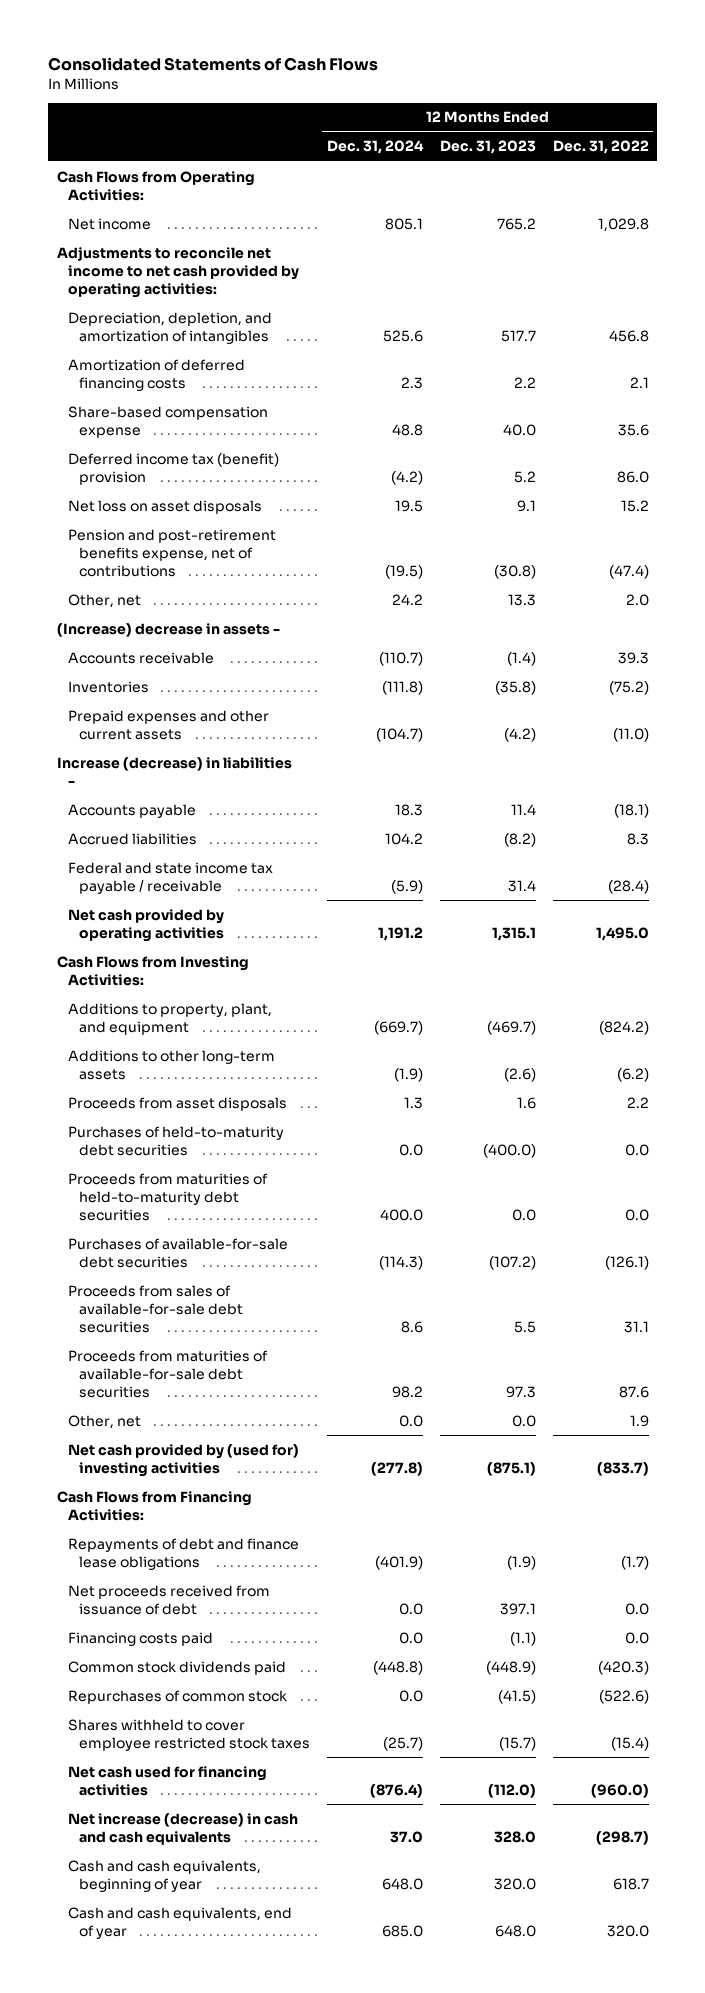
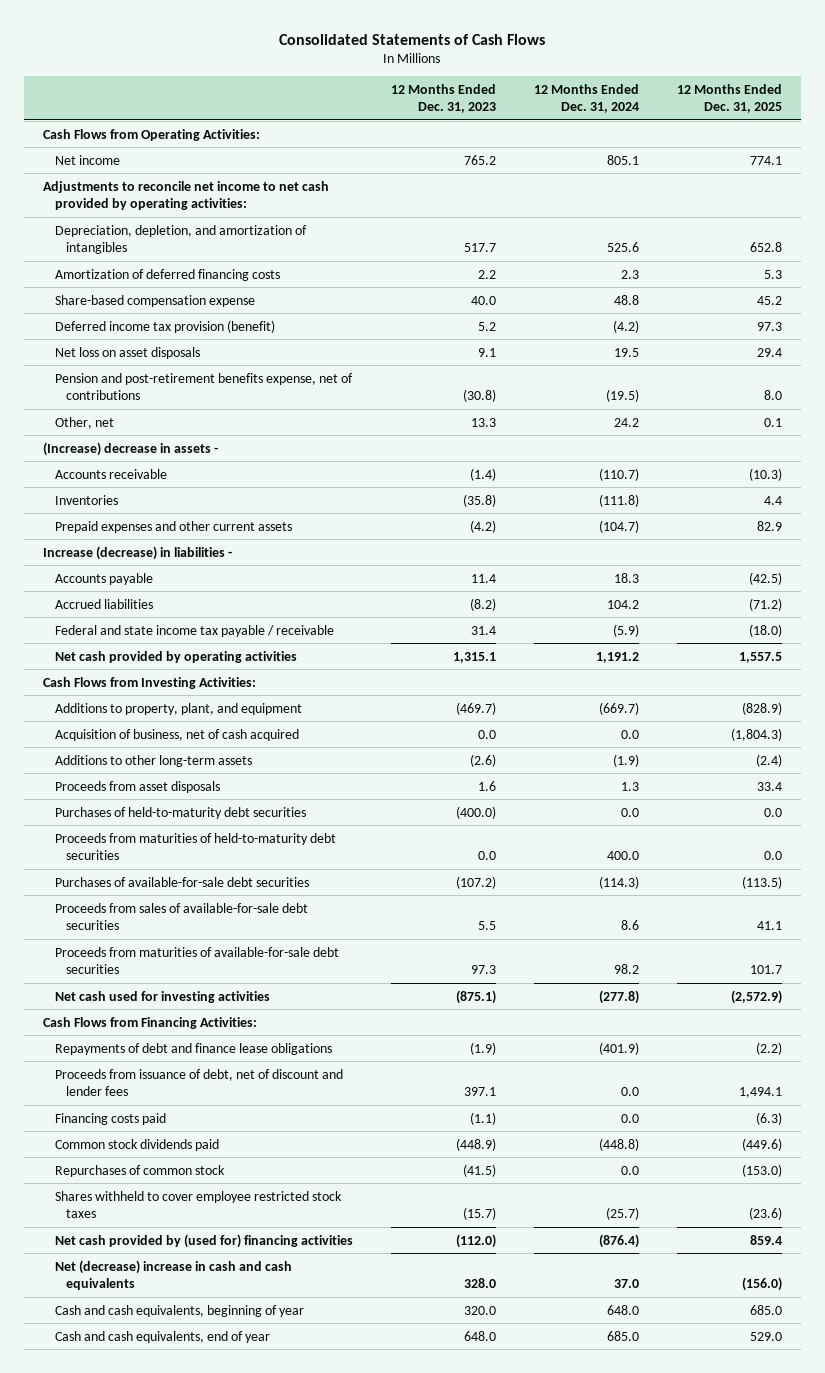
[552,140,649,155] Dec. 31, 2022 -> none
none -> [676,83,782,113] 12 Months Ended Dec. 31, 2025
[67,452,279,485] Deferred income tax (benefit) provision -> [54,319,275,333] Deferred income tax provision (benefit)
none -> [54,728,299,741] Acquisition of business, net of cash acquired
[67,1414,141,1429] Other, net -> none
[67,1443,299,1477] Net cash provided by (used for) investing activities -> [54,990,270,1003] Net cash used for investing activities
[67,1584,270,1615] Net proceeds received from issuance of debt -> [54,1068,343,1096] Proceeds from issuance of debt, net of discount and lender fees
[67,1765,267,1796] Net cash used for financing activities -> [54,1233,353,1248] Net cash provided by (used for) financing activities
[67,1812,298,1845] Net increase (decrease) in cash and cash equivalents -> [54,1259,292,1290] Net (decrease) increase in cash and cash equivalents

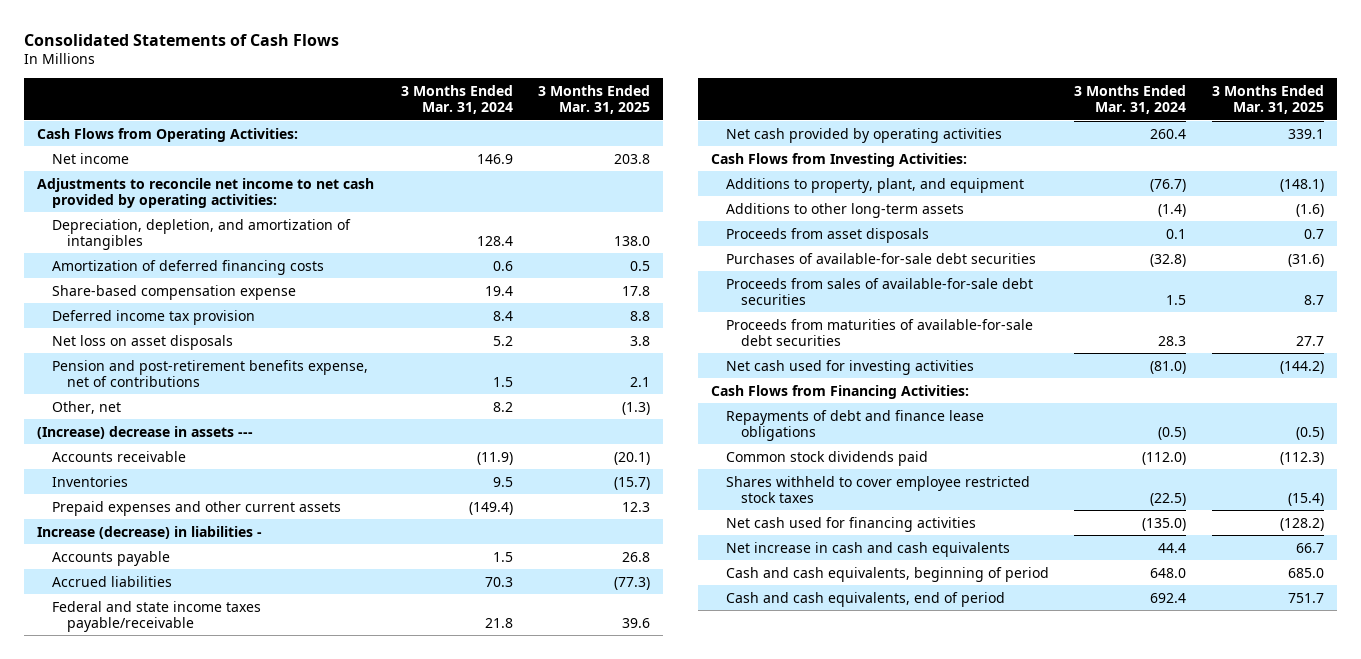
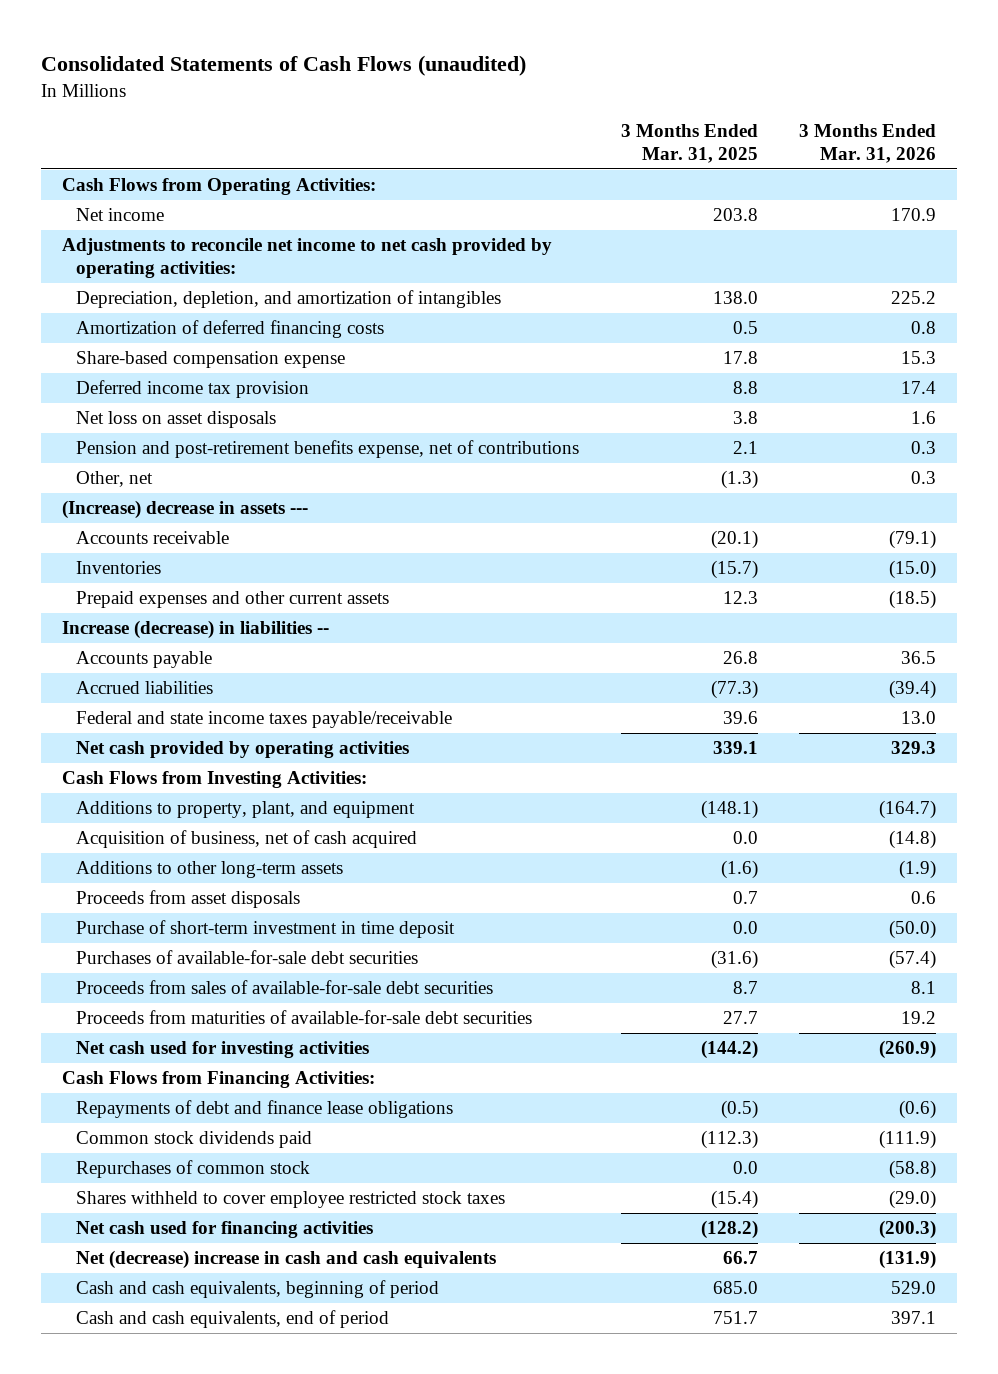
[23,33,339,46] Consolidated Statements of Cash Flows -> [41,55,527,77] Consolidated Statements of Cash Flows (unaudited)
[400,85,513,115] 3 Months Ended Mar. 31, 2024 -> none
none -> [798,124,936,164] 3 Months Ended Mar. 31, 2026
[36,525,262,539] Increase (decrease) in liabilities - -> [62,620,330,640] Increase (decrease) in liabilities --
none -> [76,830,418,849] Acquisition of business, net of cash acquired
none -> [76,920,456,939] Purchase of short-term investment in time deposit
none -> [76,1160,311,1179] Repurchases of common stock
[725,541,1010,557] Net increase in cash and cash equivalents -> [76,1250,497,1270] Net (decrease) increase in cash and cash equivalents

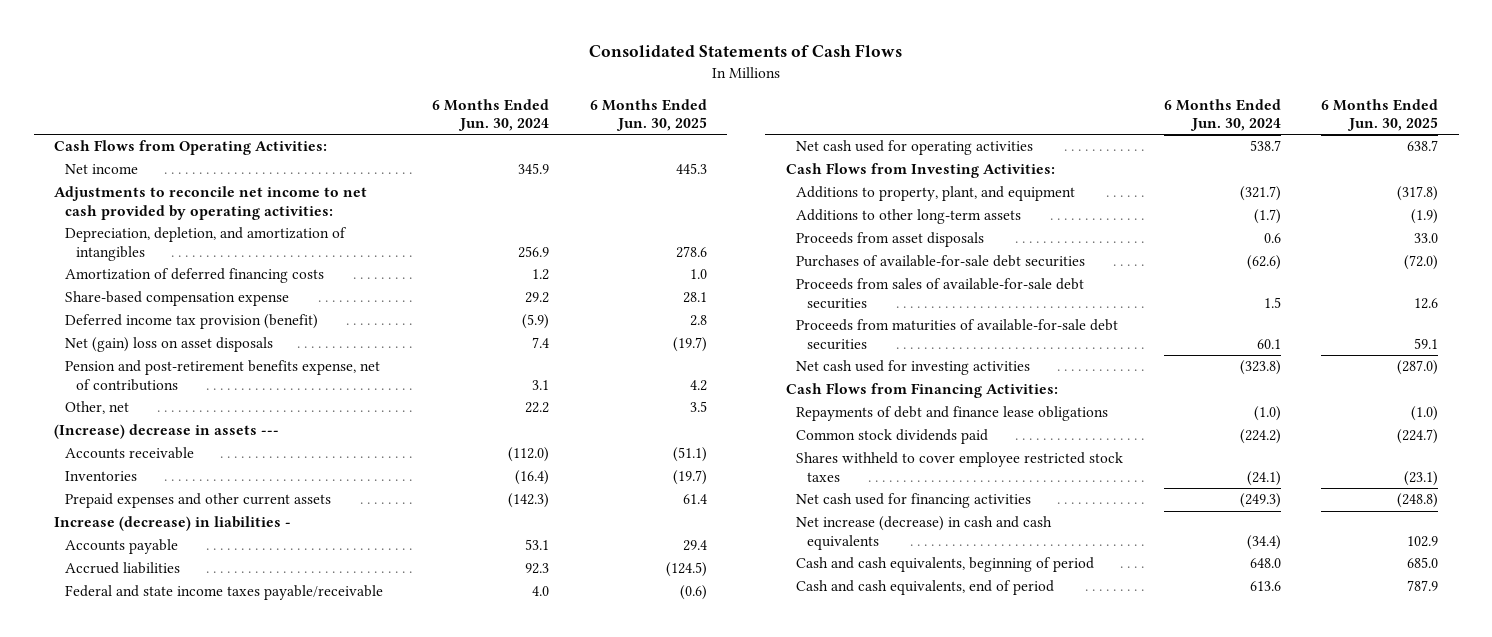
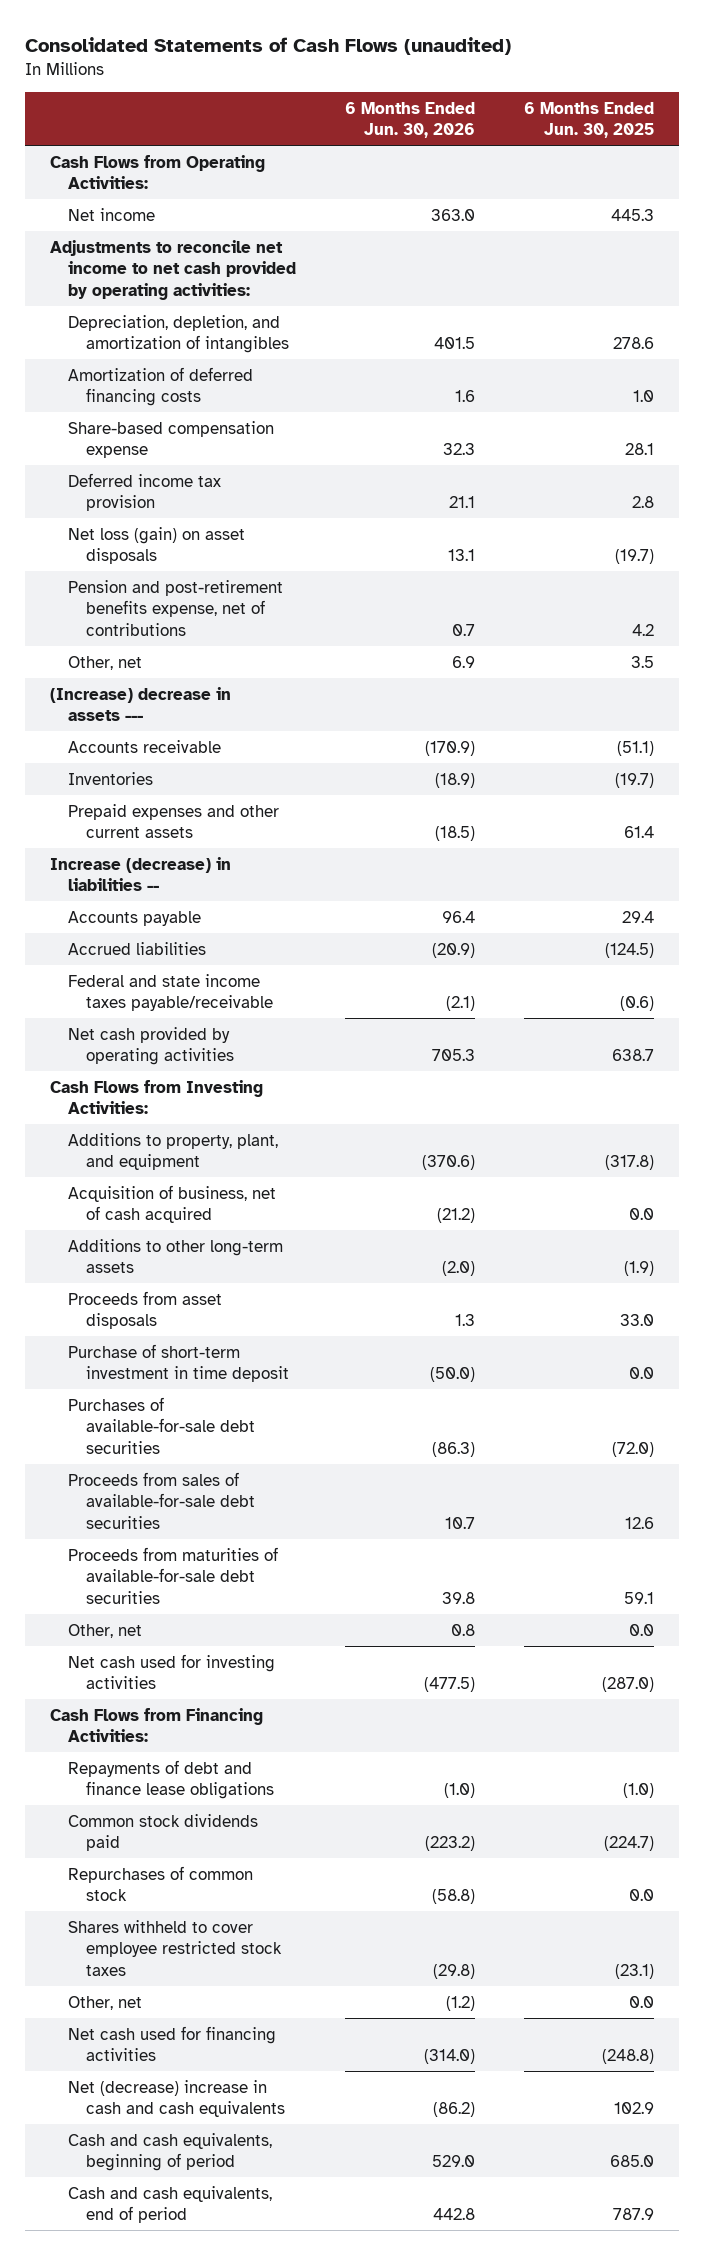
[589,44,903,58] Consolidated Statements of Cash Flows -> [25,36,512,55] Consolidated Statements of Cash Flows (unaudited)
[432,98,550,131] 6 Months Ended Jun. 30, 2024 -> none
none -> [345,101,476,139] 6 Months Ended Jun. 30, 2026
[64,314,318,330] Deferred income tax provision (benefit) -> [67,472,221,512] Deferred income tax provision
[64,337,273,353] Net (gain) loss on asset disposals -> [67,526,245,565] Net loss (gain) on asset disposals
[53,516,291,532] Increase (decrease) in liabilities - -> [49,856,231,892] Increase (decrease) in liabilities --
[796,140,1034,156] Net cash used for operating activities -> [67,1026,235,1066] Net cash provided by operating activities
none -> [67,1184,276,1224] Acquisition of business, net of cash acquired
none -> [67,1343,290,1383] Purchase of short-term investment in time deposit
none -> [67,1623,142,1638] Other, net
none -> [67,1865,253,1902] Repurchases of common stock
none -> [67,1995,142,2010] Other, net
[796,516,1053,550] Net increase (decrease) in cash and cash equivalents -> [67,2079,286,2118] Net (decrease) increase in cash and cash equivalents

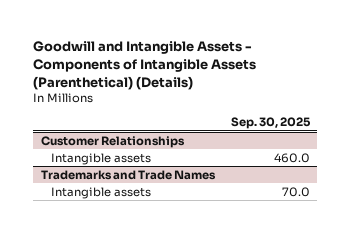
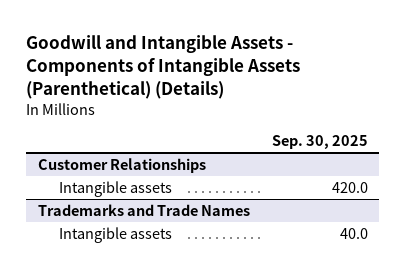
[273,152,310,163] 460.0 -> [332,181,369,193] 420.0
[281,186,310,197] 70.0 -> [340,227,369,239] 40.0

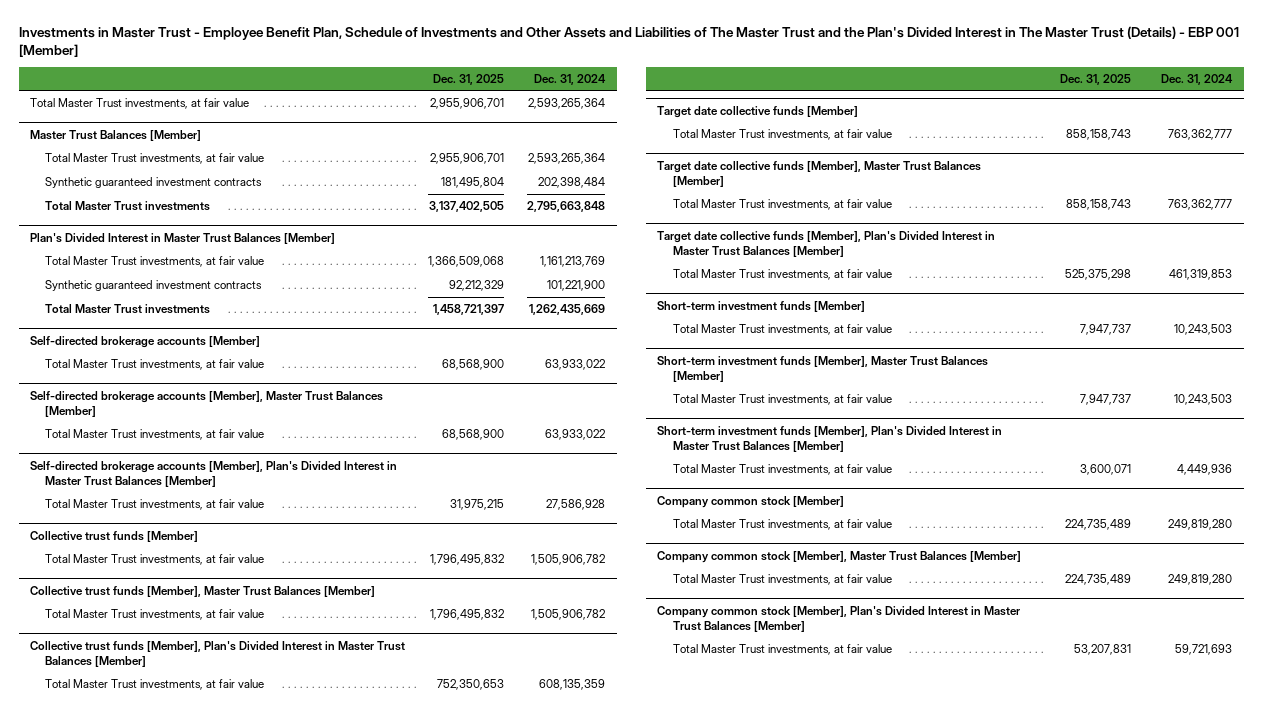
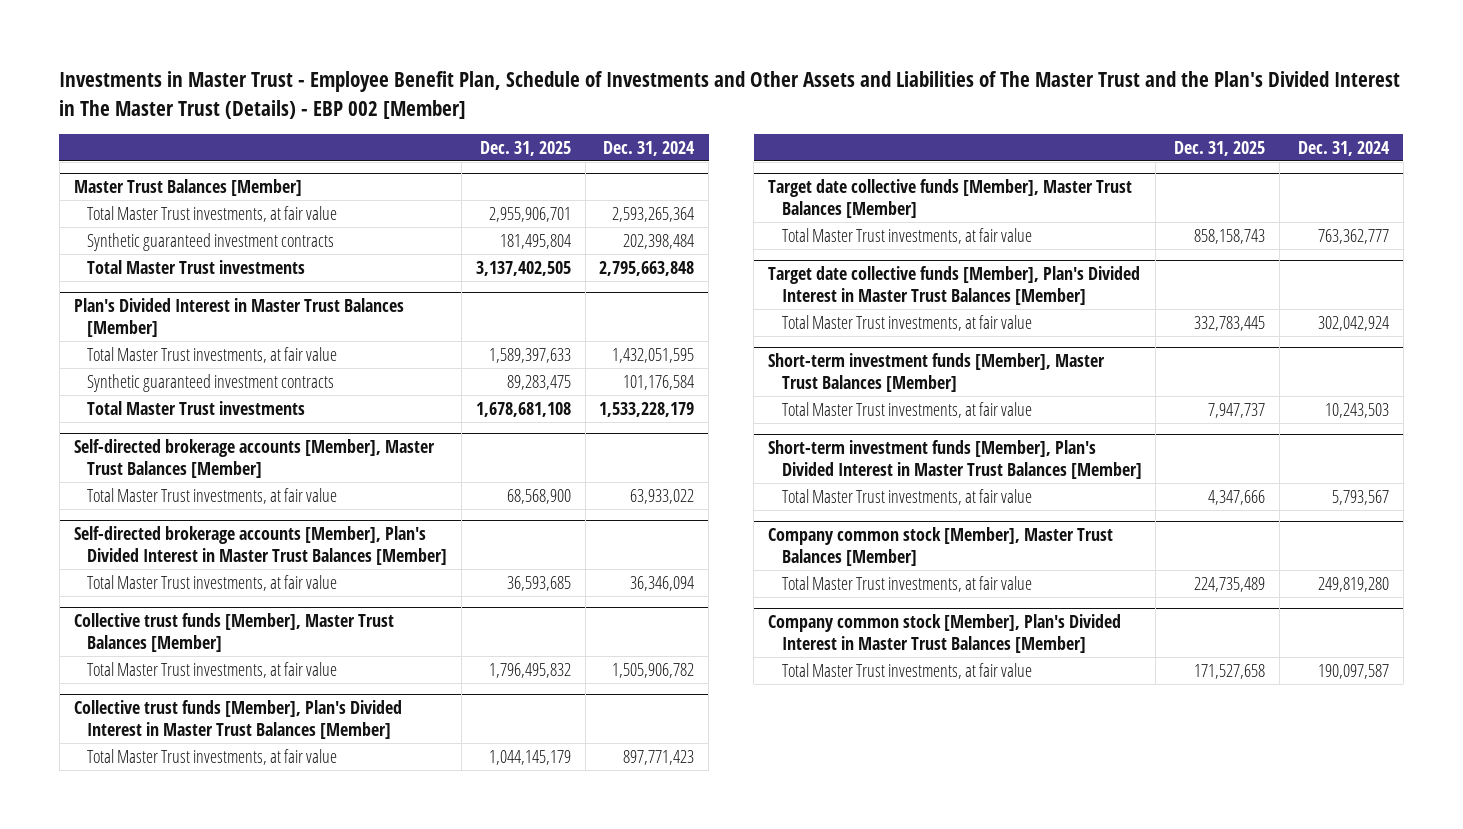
[18,25,1239,57] Investments in Master Trust - Employee Benefit Plan, Schedule of Investments and Other Assets and Liabilities of The Master Trust and the Plan's Divided Interest in The Master Trust (Details) - EBP 001 [Member] -> [59,71,1401,119] Investments in Master Trust - Employee Benefit Plan, Schedule of Investments and Other Assets and Liabilities of The Master Trust and the Plan's Divided Interest in The Master Trust (Details) - EBP 002 [Member]
[30,98,250,110] Total Master Trust investments, at fair value -> none
[30,335,261,348] Self-directed brokerage accounts [Member] -> none
[45,359,265,371] Total Master Trust investments, at fair value -> none
[428,256,505,268] 1,366,509,068 -> [488,347,571,363] 1,589,397,633
[540,256,606,268] 1,161,213,769 -> [612,347,695,363] 1,432,051,595
[449,280,505,292] 92,212,329 -> [506,374,571,390] 89,283,475
[547,280,606,292] 101,221,900 -> [623,374,695,390] 101,176,584
[433,304,505,316] 1,458,721,397 -> [475,401,571,417] 1,678,681,108
[529,304,606,316] 1,262,435,669 -> [599,401,695,417] 1,533,228,179
[30,530,199,542] Collective trust funds [Member] -> none
[45,554,265,566] Total Master Trust investments, at fair value -> none
[450,499,505,511] 31,975,215 -> [506,575,571,591] 36,593,685
[546,499,606,511] 27,586,928 -> [630,575,695,591] 36,346,094
[657,105,859,118] Target date collective funds [Member] -> none
[672,129,892,141] Total Master Trust investments, at fair value -> none
[437,679,505,691] 752,350,653 -> [488,749,571,765] 1,044,145,179
[539,679,606,691] 608,135,359 -> [623,749,695,765] 897,771,423
[657,300,866,312] Short-term investment funds [Member] -> none
[672,324,892,336] Total Master Trust investments, at fair value -> none
[1065,269,1132,281] 525,375,298 -> [1194,315,1266,331] 332,783,445
[1169,269,1233,281] 461,319,853 -> [1318,315,1390,331] 302,042,924
[657,495,845,508] Company common stock [Member] -> none
[672,519,892,531] Total Master Trust investments, at fair value -> none
[1080,464,1132,476] 3,600,071 -> [1208,489,1266,505] 4,347,666
[1177,464,1233,476] 4,449,936 -> [1332,489,1390,505] 5,793,567
[1074,644,1132,656] 53,207,831 -> [1194,663,1266,679] 171,527,658
[1175,644,1233,656] 59,721,693 -> [1318,663,1390,679] 190,097,587

